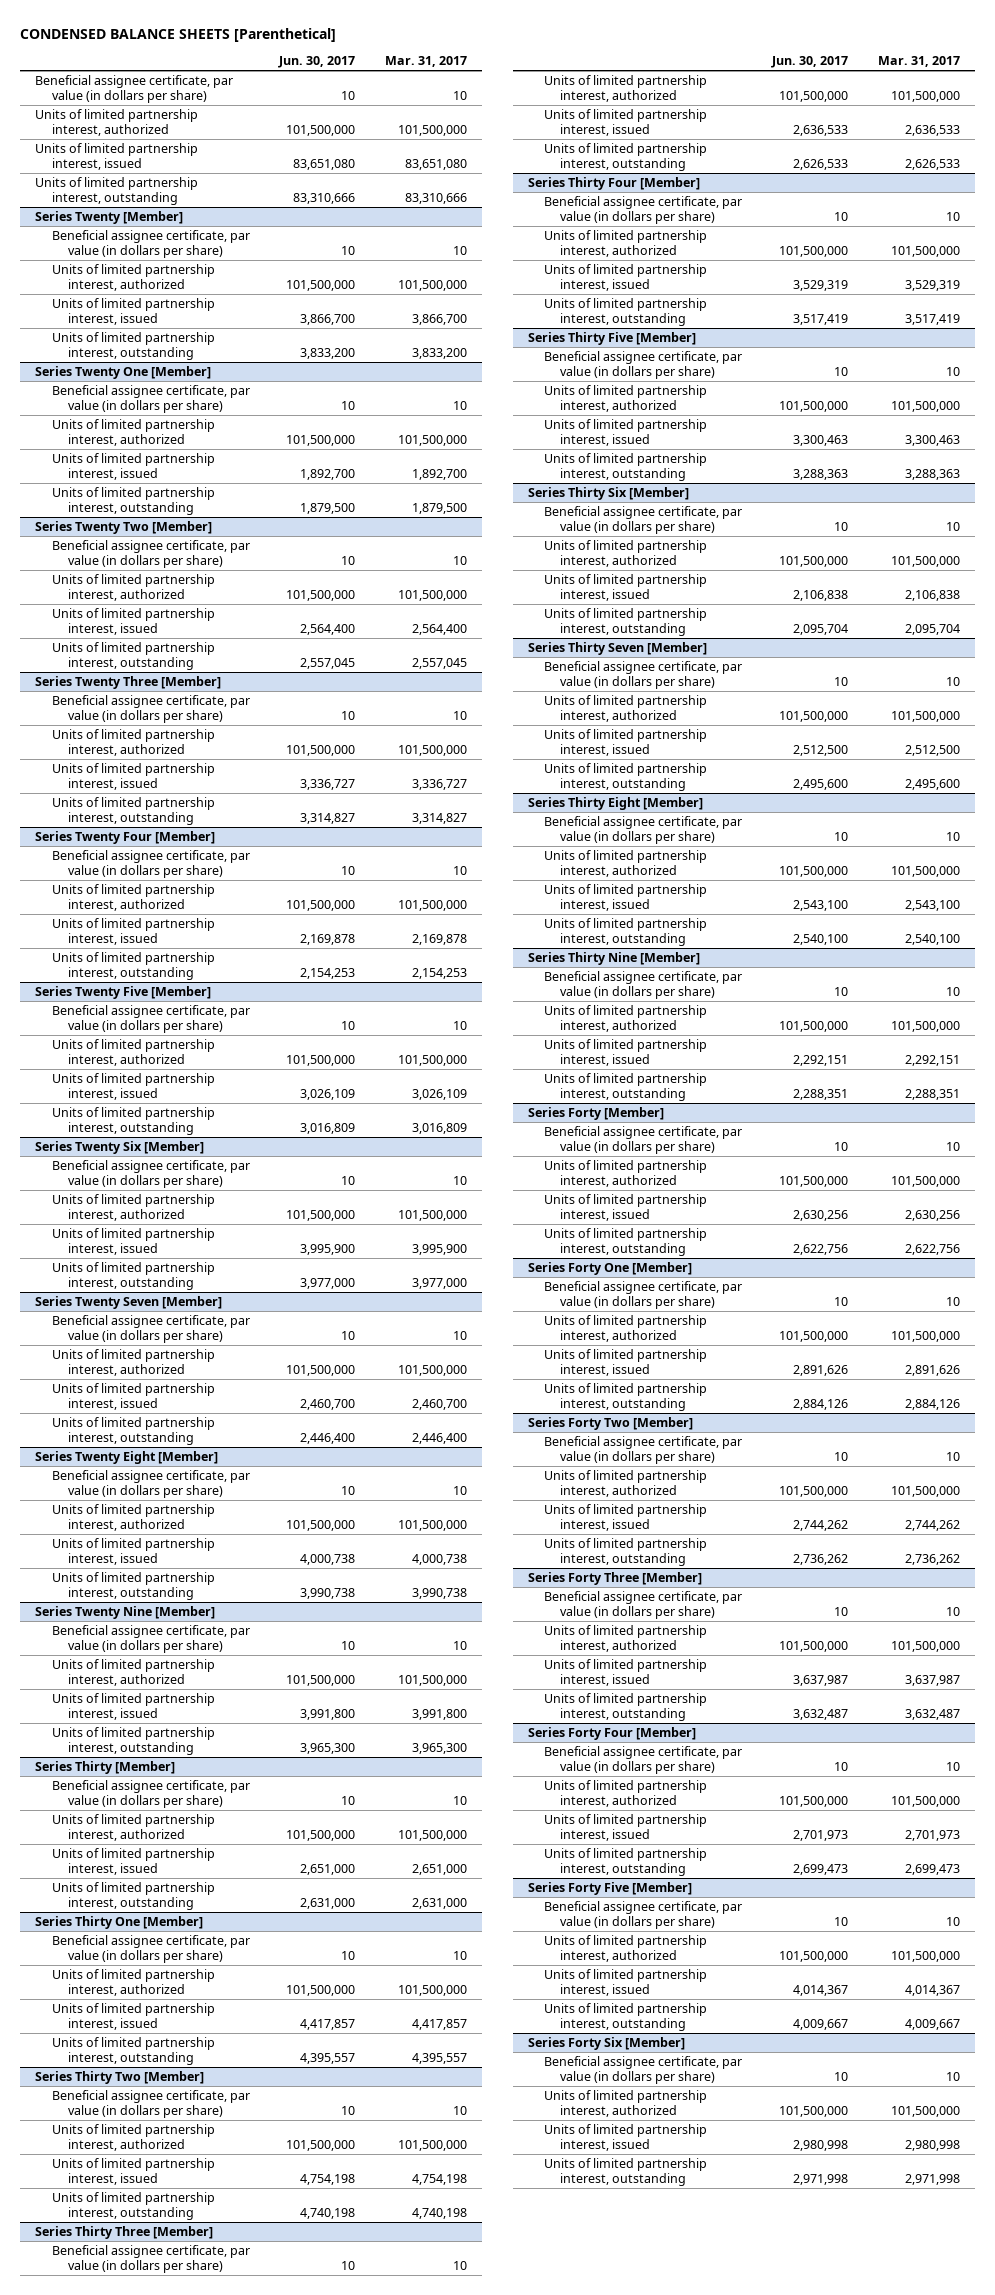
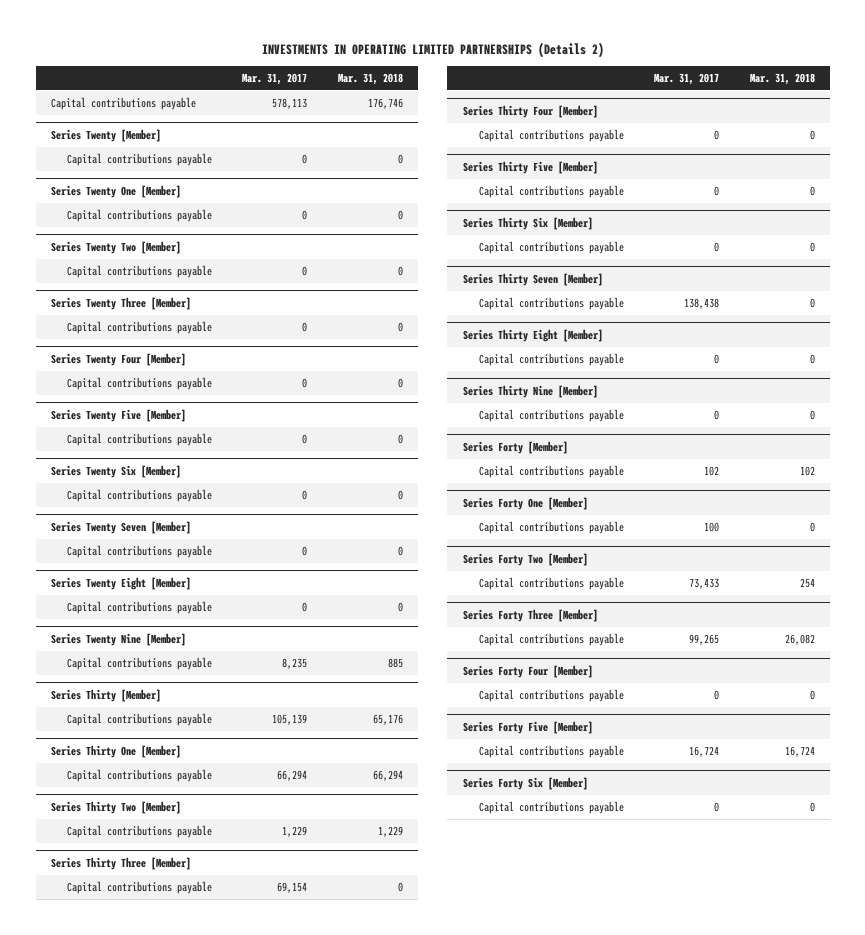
[20,28,337,43] CONDENSED BALANCE SHEETS [Parenthetical] -> [261,41,604,58] INVESTMENTS IN OPERATING LIMITED PARTNERSHIPS (Details 2)
[278,56,356,69] Jun. 30, 2017 -> none
none -> [337,72,403,85] Mar. 31, 2018
[35,74,234,103] Beneficial assignee certificate, par value (in dollars per share) -> none
[35,108,199,136] Units of limited partnership interest, authorized -> none
[35,142,199,170] Units of limited partnership interest, issued -> none
[35,176,199,205] Units of limited partnership interest, outstanding -> none
none -> [50,97,196,111] Capital contributions payable
[51,229,250,258] Beneficial assignee certificate, par value (in dollars per share) -> none
[51,263,215,291] Units of limited partnership interest, authorized -> none
[51,297,215,325] Units of limited partnership interest, issued -> none
[51,331,215,360] Units of limited partnership interest, outstanding -> none
none -> [66,153,212,167] Capital contributions payable
[51,384,250,413] Beneficial assignee certificate, par value (in dollars per share) -> none
[51,418,215,446] Units of limited partnership interest, authorized -> none
[51,452,215,480] Units of limited partnership interest, issued -> none
[51,486,215,515] Units of limited partnership interest, outstanding -> none
none -> [66,209,212,223] Capital contributions payable
[51,539,250,568] Beneficial assignee certificate, par value (in dollars per share) -> none
[51,573,215,601] Units of limited partnership interest, authorized -> none
[51,607,215,635] Units of limited partnership interest, issued -> none
[51,641,215,670] Units of limited partnership interest, outstanding -> none
none -> [66,265,212,279] Capital contributions payable
[51,694,250,723] Beneficial assignee certificate, par value (in dollars per share) -> none
[51,728,215,756] Units of limited partnership interest, authorized -> none
[51,762,215,790] Units of limited partnership interest, issued -> none
[51,796,215,825] Units of limited partnership interest, outstanding -> none
none -> [66,321,212,335] Capital contributions payable
[51,849,250,878] Beneficial assignee certificate, par value (in dollars per share) -> none
[51,883,215,911] Units of limited partnership interest, authorized -> none
[51,917,215,945] Units of limited partnership interest, issued -> none
[51,951,215,980] Units of limited partnership interest, outstanding -> none
none -> [66,377,212,391] Capital contributions payable
[51,1004,250,1033] Beneficial assignee certificate, par value (in dollars per share) -> none
[51,1038,215,1066] Units of limited partnership interest, authorized -> none
[51,1072,215,1100] Units of limited partnership interest, issued -> none
[51,1106,215,1135] Units of limited partnership interest, outstanding -> none
none -> [66,433,212,447] Capital contributions payable
[51,1159,250,1188] Beneficial assignee certificate, par value (in dollars per share) -> none
[51,1193,215,1221] Units of limited partnership interest, authorized -> none
[51,1227,215,1255] Units of limited partnership interest, issued -> none
[51,1261,215,1290] Units of limited partnership interest, outstanding -> none
none -> [66,489,212,503] Capital contributions payable
[51,1314,250,1343] Beneficial assignee certificate, par value (in dollars per share) -> none
[51,1348,215,1376] Units of limited partnership interest, authorized -> none
[51,1382,215,1410] Units of limited partnership interest, issued -> none
[51,1416,215,1445] Units of limited partnership interest, outstanding -> none
none -> [66,545,212,559] Capital contributions payable
[51,1469,250,1498] Beneficial assignee certificate, par value (in dollars per share) -> none
[51,1503,215,1531] Units of limited partnership interest, authorized -> none
[51,1537,215,1565] Units of limited partnership interest, issued -> none
[51,1571,215,1600] Units of limited partnership interest, outstanding -> none
none -> [66,601,212,615] Capital contributions payable
[51,1624,250,1653] Beneficial assignee certificate, par value (in dollars per share) -> none
[51,1658,215,1686] Units of limited partnership interest, authorized -> none
[51,1692,215,1720] Units of limited partnership interest, issued -> none
[51,1726,215,1755] Units of limited partnership interest, outstanding -> none
none -> [66,657,212,671] Capital contributions payable
[51,1779,250,1808] Beneficial assignee certificate, par value (in dollars per share) -> none
[51,1813,215,1841] Units of limited partnership interest, authorized -> none
[51,1847,215,1875] Units of limited partnership interest, issued -> none
[51,1881,215,1910] Units of limited partnership interest, outstanding -> none
none -> [66,713,212,727] Capital contributions payable
[51,1934,250,1963] Beneficial assignee certificate, par value (in dollars per share) -> none
[51,1968,215,1996] Units of limited partnership interest, authorized -> none
[51,2002,215,2030] Units of limited partnership interest, issued -> none
[51,2036,215,2065] Units of limited partnership interest, outstanding -> none
none -> [66,769,212,783] Capital contributions payable
[51,2089,250,2118] Beneficial assignee certificate, par value (in dollars per share) -> none
[51,2123,215,2151] Units of limited partnership interest, authorized -> none
[51,2157,215,2185] Units of limited partnership interest, issued -> none
[51,2191,215,2220] Units of limited partnership interest, outstanding -> none
none -> [66,825,212,839] Capital contributions payable
[51,2244,250,2273] Beneficial assignee certificate, par value (in dollars per share) -> none
[544,74,708,102] Units of limited partnership interest, authorized -> none
[544,108,708,136] Units of limited partnership interest, issued -> none
[544,142,708,171] Units of limited partnership interest, outstanding -> none
none -> [66,881,212,895] Capital contributions payable
[544,195,743,224] Beneficial assignee certificate, par value (in dollars per share) -> none
[544,229,708,257] Units of limited partnership interest, authorized -> none
[544,263,708,291] Units of limited partnership interest, issued -> none
[544,297,708,326] Units of limited partnership interest, outstanding -> none
none -> [478,129,624,143] Capital contributions payable
[544,350,743,379] Beneficial assignee certificate, par value (in dollars per share) -> none
[544,384,708,412] Units of limited partnership interest, authorized -> none
[544,418,708,446] Units of limited partnership interest, issued -> none
[544,452,708,481] Units of limited partnership interest, outstanding -> none
none -> [478,185,624,199] Capital contributions payable
[544,505,743,534] Beneficial assignee certificate, par value (in dollars per share) -> none
[544,539,708,567] Units of limited partnership interest, authorized -> none
[544,573,708,601] Units of limited partnership interest, issued -> none
[544,607,708,636] Units of limited partnership interest, outstanding -> none
none -> [478,241,624,255] Capital contributions payable
[544,660,743,689] Beneficial assignee certificate, par value (in dollars per share) -> none
[544,694,708,722] Units of limited partnership interest, authorized -> none
[544,728,708,756] Units of limited partnership interest, issued -> none
[544,762,708,791] Units of limited partnership interest, outstanding -> none
none -> [478,297,624,311] Capital contributions payable
[544,815,743,844] Beneficial assignee certificate, par value (in dollars per share) -> none
[544,849,708,877] Units of limited partnership interest, authorized -> none
[544,883,708,911] Units of limited partnership interest, issued -> none
[544,917,708,946] Units of limited partnership interest, outstanding -> none
none -> [478,353,624,367] Capital contributions payable
[544,970,743,999] Beneficial assignee certificate, par value (in dollars per share) -> none
[544,1004,708,1032] Units of limited partnership interest, authorized -> none
[544,1038,708,1066] Units of limited partnership interest, issued -> none
[544,1072,708,1101] Units of limited partnership interest, outstanding -> none
none -> [478,409,624,423] Capital contributions payable
[544,1125,743,1154] Beneficial assignee certificate, par value (in dollars per share) -> none
[544,1159,708,1187] Units of limited partnership interest, authorized -> none
[544,1193,708,1221] Units of limited partnership interest, issued -> none
[544,1227,708,1256] Units of limited partnership interest, outstanding -> none
none -> [478,465,624,479] Capital contributions payable
[544,1280,743,1309] Beneficial assignee certificate, par value (in dollars per share) -> none
[544,1314,708,1342] Units of limited partnership interest, authorized -> none
[544,1348,708,1376] Units of limited partnership interest, issued -> none
[544,1382,708,1411] Units of limited partnership interest, outstanding -> none
none -> [478,521,624,535] Capital contributions payable
[544,1435,743,1464] Beneficial assignee certificate, par value (in dollars per share) -> none
[544,1469,708,1497] Units of limited partnership interest, authorized -> none
[544,1503,708,1531] Units of limited partnership interest, issued -> none
[544,1537,708,1566] Units of limited partnership interest, outstanding -> none
none -> [478,577,624,591] Capital contributions payable
[544,1590,743,1619] Beneficial assignee certificate, par value (in dollars per share) -> none
[544,1624,708,1652] Units of limited partnership interest, authorized -> none
[544,1658,708,1686] Units of limited partnership interest, issued -> none
[544,1692,708,1721] Units of limited partnership interest, outstanding -> none
none -> [478,633,624,647] Capital contributions payable
[544,1745,743,1774] Beneficial assignee certificate, par value (in dollars per share) -> none
[544,1779,708,1807] Units of limited partnership interest, authorized -> none
[544,1813,708,1841] Units of limited partnership interest, issued -> none
[544,1847,708,1876] Units of limited partnership interest, outstanding -> none
none -> [478,689,624,703] Capital contributions payable
[544,1900,743,1929] Beneficial assignee certificate, par value (in dollars per share) -> none
[544,1934,708,1962] Units of limited partnership interest, authorized -> none
[544,1968,708,1996] Units of limited partnership interest, issued -> none
[544,2002,708,2031] Units of limited partnership interest, outstanding -> none
none -> [478,745,624,759] Capital contributions payable
[544,2055,743,2084] Beneficial assignee certificate, par value (in dollars per share) -> none
[544,2089,708,2117] Units of limited partnership interest, authorized -> none
[544,2123,708,2151] Units of limited partnership interest, issued -> none
[544,2157,708,2186] Units of limited partnership interest, outstanding -> none
none -> [478,801,624,815] Capital contributions payable

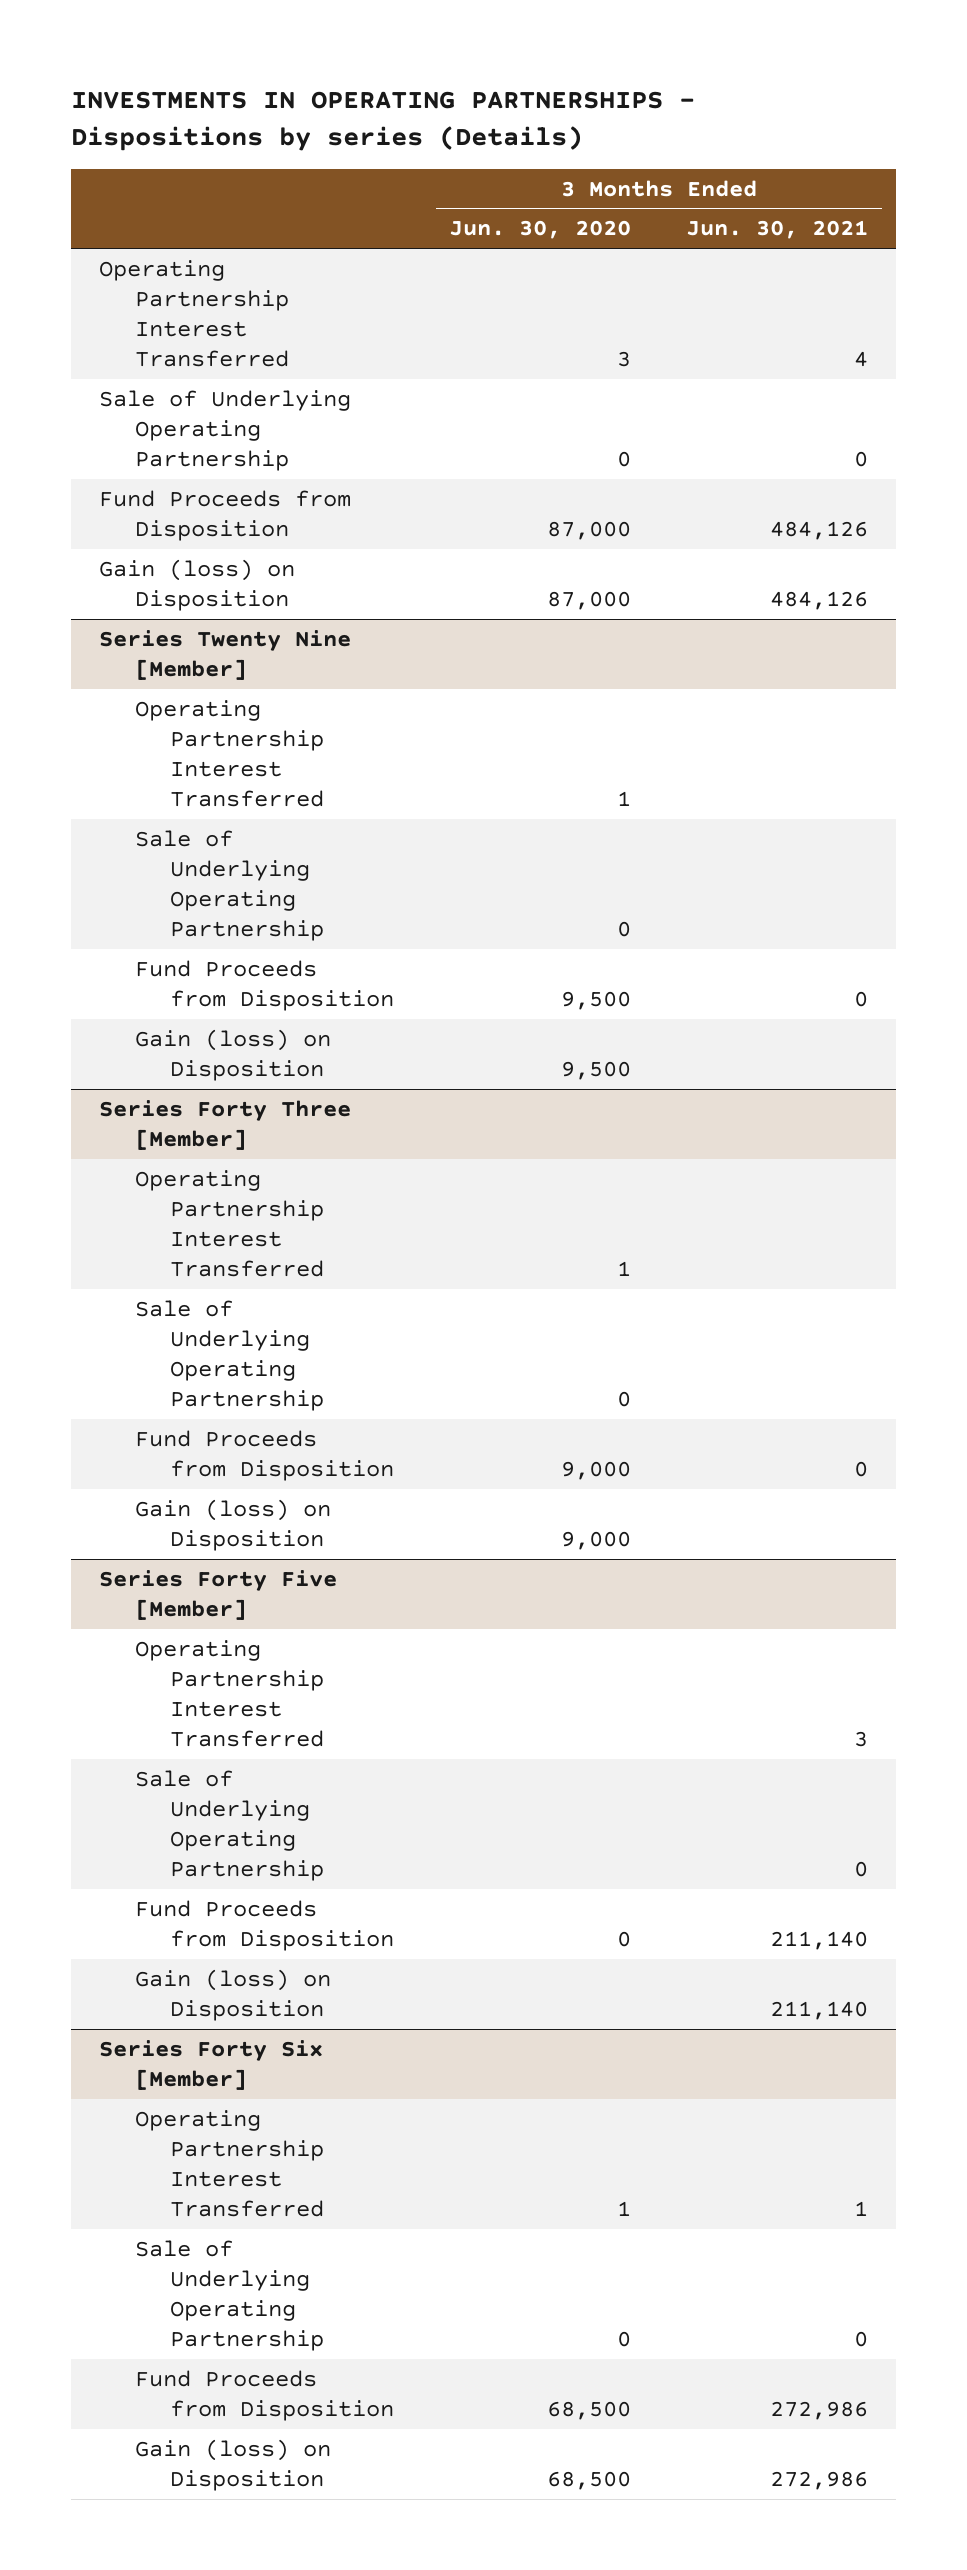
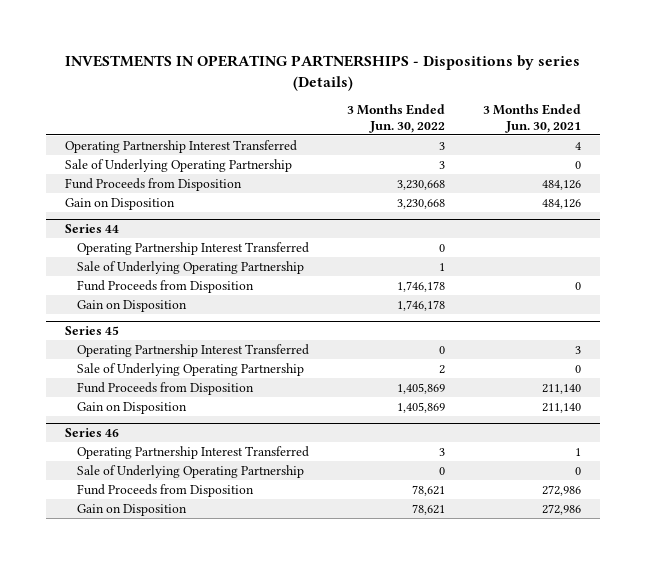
[449,220,632,240] Jun. 30, 2020 -> none
none -> [346,104,445,133] 3 Months Ended Jun. 30, 2022
[98,629,351,680] Series Twenty Nine [Member] -> none
[134,699,325,808] Operating Partnership Interest Transferred -> none
[134,829,325,942] Sale of Underlying Operating Partnership -> none
[134,959,395,1011] Fund Proceeds from Disposition -> none
[134,1028,331,1081] Gain (loss) on Disposition -> none
[98,1099,351,1150] Series Forty Three [Member] -> none
[98,558,295,611] Gain (loss) on Disposition -> [64,197,175,210] Gain on Disposition
none -> [64,224,119,234] Series 44
[134,1498,331,1551] Gain (loss) on Disposition -> [76,299,187,312] Gain on Disposition
[98,1569,337,1620] Series Forty Five [Member] -> [64,326,119,336] Series 45
[134,1968,331,2021] Gain (loss) on Disposition -> [76,401,187,414] Gain on Disposition
[98,2039,323,2090] Series Forty Six [Member] -> [64,428,119,438] Series 46
[134,2438,331,2491] Gain (loss) on Disposition -> [76,503,187,516] Gain on Disposition

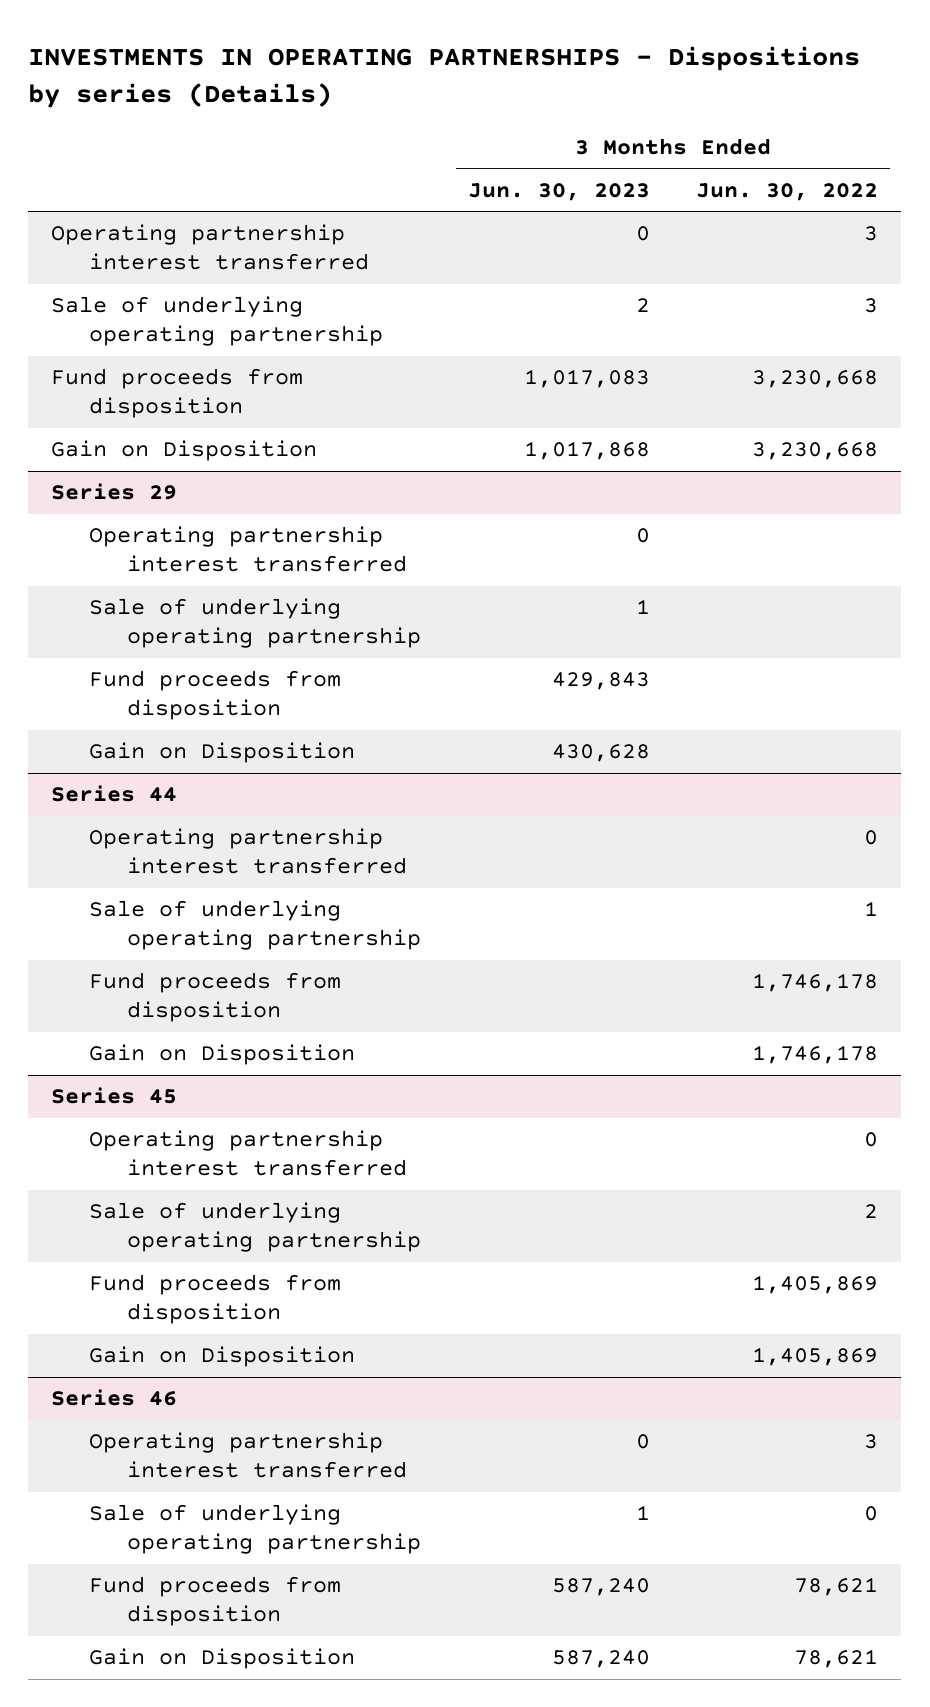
[483,104,582,133] 3 Months Ended Jun. 30, 2021 -> none
none -> [467,183,650,202] Jun. 30, 2023
[64,139,297,153] Operating Partnership Interest Transferred -> [51,224,370,271] Operating partnership interest transferred
[64,158,292,172] Sale of Underlying Operating Partnership -> [51,296,384,347] Sale of underlying operating partnership
[64,177,242,191] Fund Proceeds from Disposition -> [51,368,304,419] Fund proceeds from disposition
none -> [51,483,178,501] Series 29
none -> [89,526,408,573] Operating partnership interest transferred
none -> [89,598,422,649] Sale of underlying operating partnership
none -> [89,670,342,721] Fund proceeds from disposition
none -> [89,742,356,764] Gain on Disposition
[76,241,309,255] Operating Partnership Interest Transferred -> [89,828,408,875] Operating partnership interest transferred
[76,260,304,274] Sale of Underlying Operating Partnership -> [89,900,422,951] Sale of underlying operating partnership
[76,279,254,293] Fund Proceeds from Disposition -> [89,972,342,1023] Fund proceeds from disposition
[76,343,309,357] Operating Partnership Interest Transferred -> [89,1130,408,1177] Operating partnership interest transferred
[76,362,304,376] Sale of Underlying Operating Partnership -> [89,1202,422,1253] Sale of underlying operating partnership
[76,381,254,395] Fund Proceeds from Disposition -> [89,1274,342,1325] Fund proceeds from disposition
[76,445,309,459] Operating Partnership Interest Transferred -> [89,1432,408,1479] Operating partnership interest transferred
[76,464,304,478] Sale of Underlying Operating Partnership -> [89,1504,422,1555] Sale of underlying operating partnership
[76,483,254,497] Fund Proceeds from Disposition -> [89,1576,342,1627] Fund proceeds from disposition

